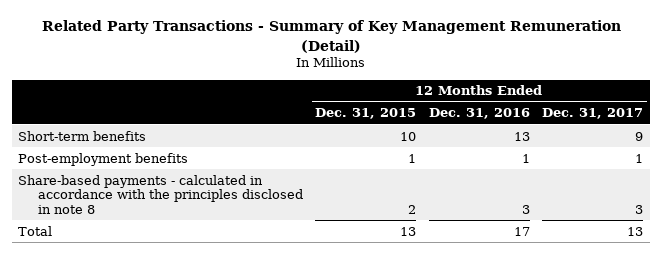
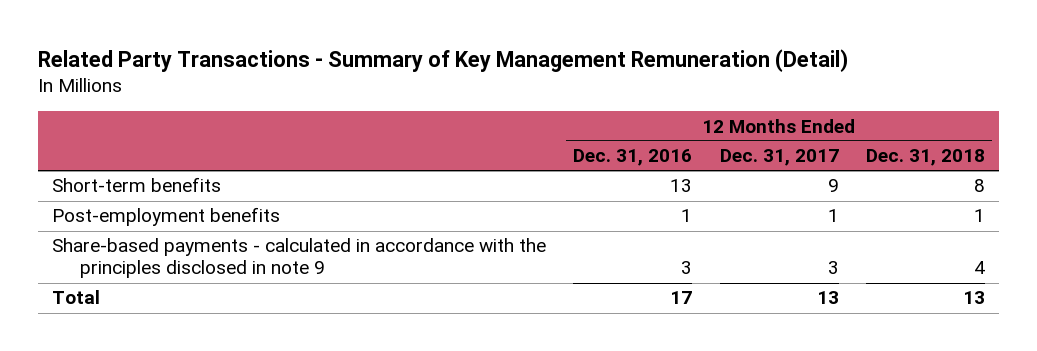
[315,108,417,120] Dec. 31, 2015 -> none
none -> [866,149,986,167] Dec. 31, 2018
[18,174,303,214] Share-based payments - calculated in accordance with the principles disclosed in note 8 -> [51,238,546,279] Share-based payments - calculated in accordance with the principles disclosed in note 9

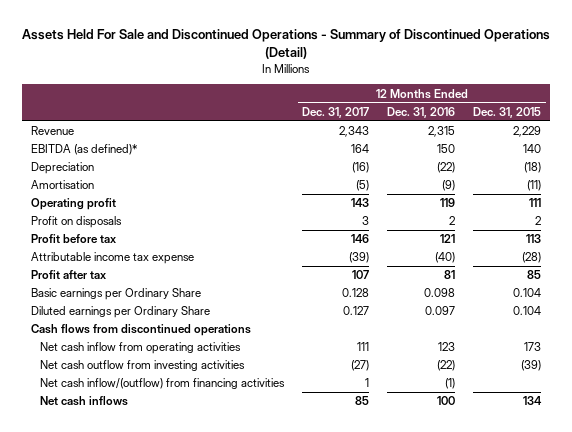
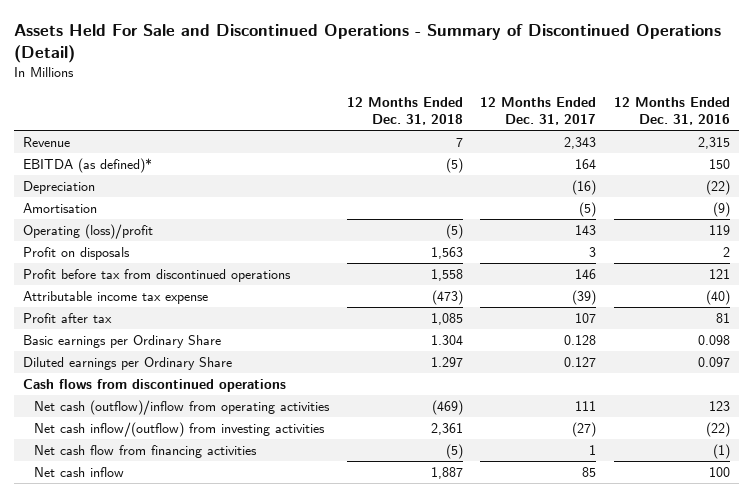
[473,106,542,118] Dec. 31, 2015 -> none
none -> [346,97,463,126] 12 Months Ended Dec. 31, 2018
[30,198,116,211] Operating profit -> [22,223,153,239] Operating (loss)/profit
[30,234,116,244] Profit before tax -> [22,268,291,282] Profit before tax from discontinued operations
[40,342,242,355] Net cash inflow from operating activities -> [33,399,330,415] Net cash (outflow)/inflow from operating activities
[40,360,246,372] Net cash outflow from investing activities -> [33,421,325,437] Net cash inflow/(outflow) from investing activities
[40,378,286,390] Net cash inflow/(outflow) from financing activities -> [33,444,257,458] Net cash flow from financing activities
[40,396,129,407] Net cash inflows -> [33,466,124,477] Net cash inflow

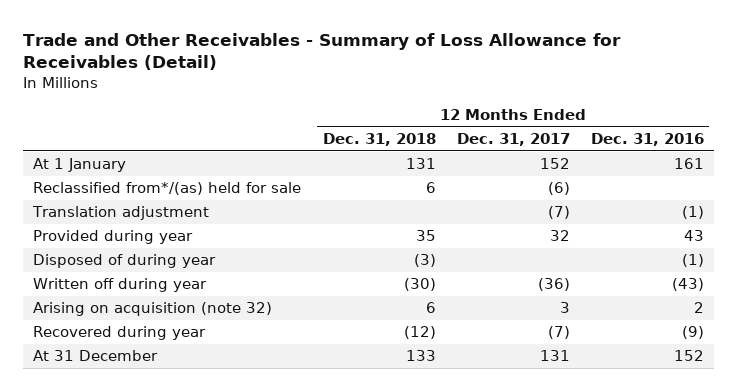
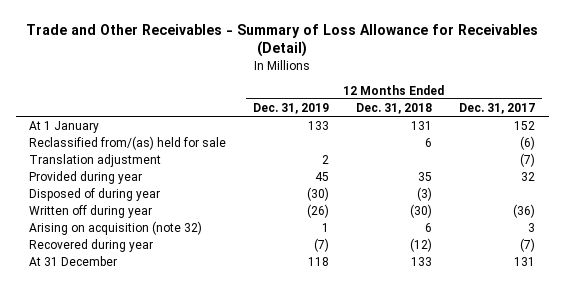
[590,133,704,147] Dec. 31, 2016 -> none
none -> [253,102,330,114] Dec. 31, 2019
[33,182,302,196] Reclassified from*/(as) held for sale -> [29,135,227,150] Reclassified from/(as) held for sale

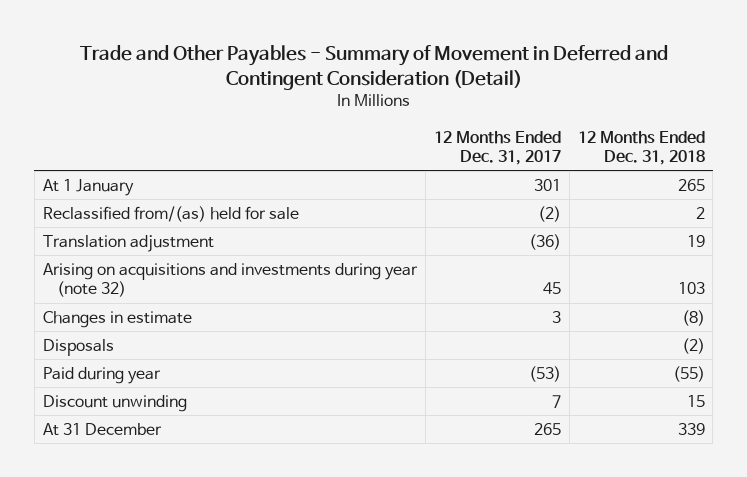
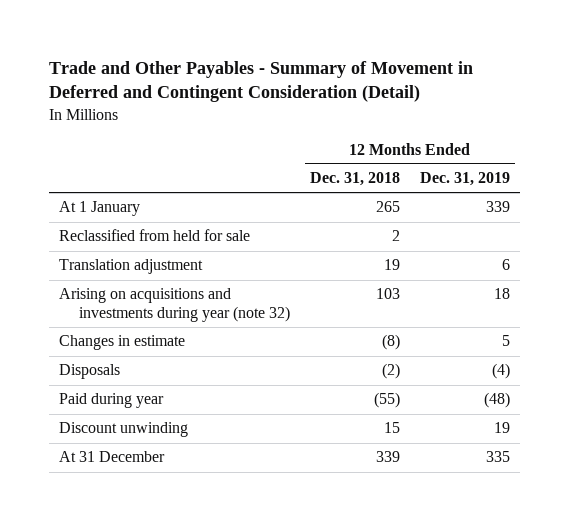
[433,130,561,165] 12 Months Ended Dec. 31, 2017 -> none
none -> [419,172,510,187] Dec. 31, 2019
[42,205,299,222] Reclassified from/(as) held for sale -> [59,229,251,242] Reclassified from held for sale

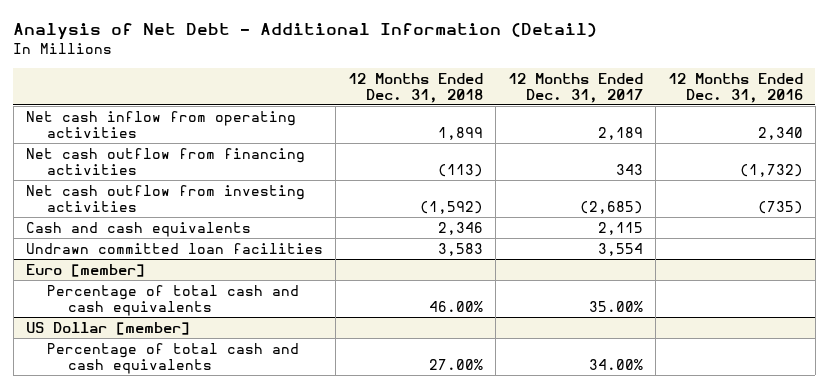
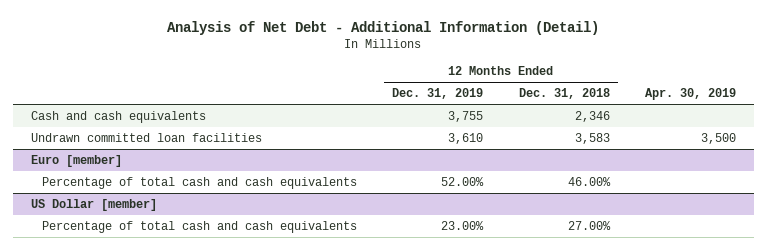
[507,72,643,103] 12 Months Ended Dec. 31, 2017 -> none
[667,72,803,103] 12 Months Ended Dec. 31, 2016 -> none
none -> [392,88,484,100] Dec. 31, 2019
none -> [644,88,736,101] Apr. 30, 2019
[25,110,296,138] Net cash inflow from operating activities -> none
[25,147,305,175] Net cash outflow from financing activities -> none
[25,184,305,212] Net cash outflow from investing activities -> none

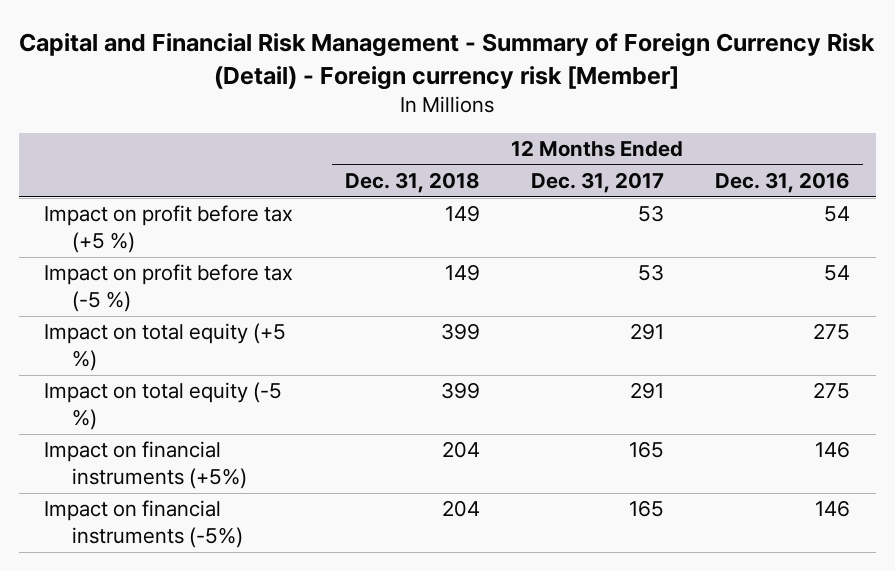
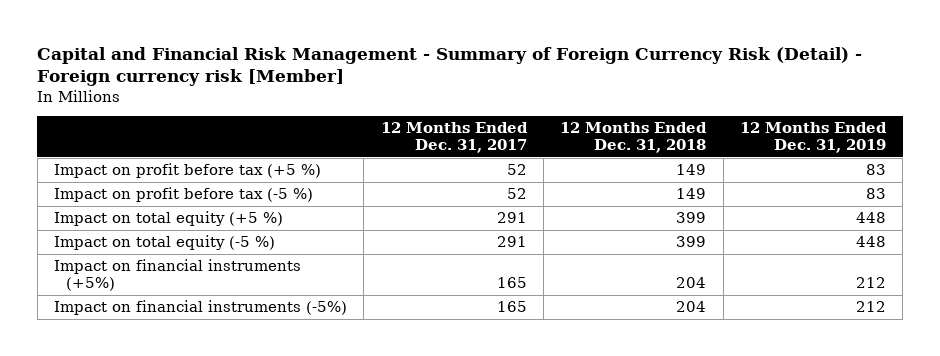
[715,172,851,194] Dec. 31, 2016 -> none
none -> [739,122,887,154] 12 Months Ended Dec. 31, 2019
[637,205,664,223] 53 -> [506,164,527,176] 52
[637,264,664,282] 53 -> [506,188,527,200] 52

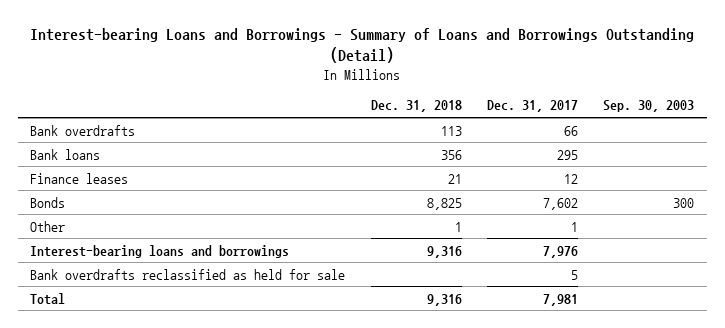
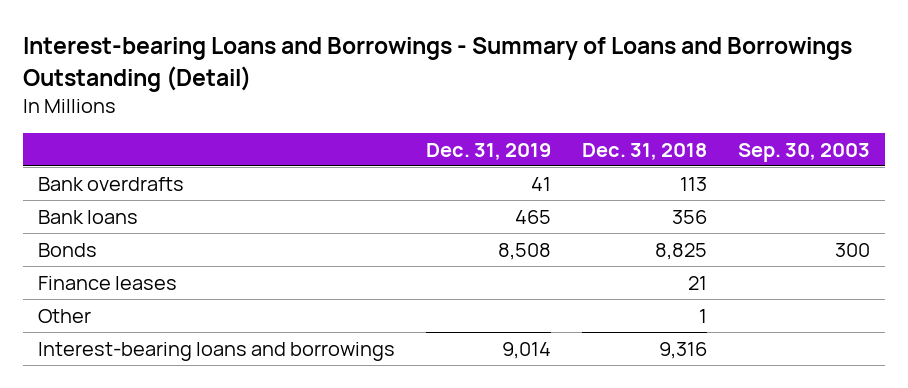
[486,100,578,113] Dec. 31, 2017 -> none
none -> [426,142,552,160] Dec. 31, 2019
[30,172,129,184] Finance leases -> [38,275,178,290] Finance leases
[30,268,346,280] Bank overdrafts reclassified as held for sale -> none
[30,292,66,305] Total -> none

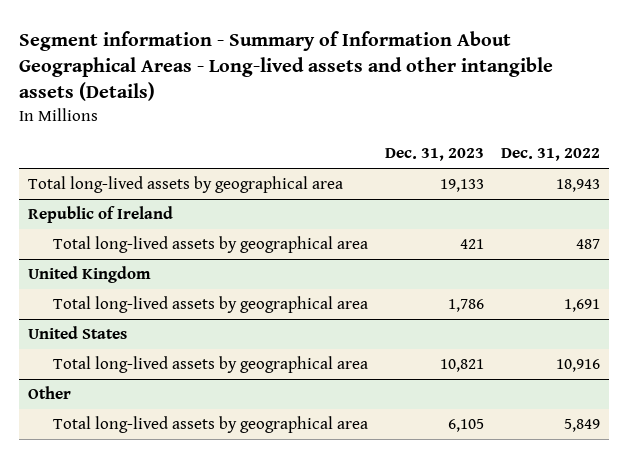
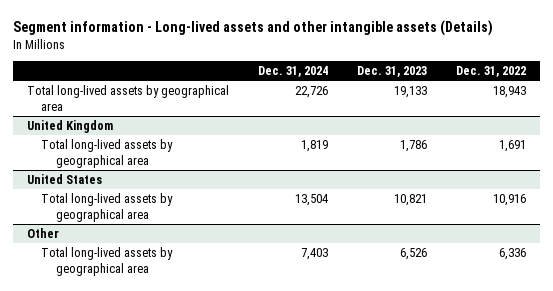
[19,30,554,101] Segment information - Summary of Information About Geographical Areas - Long-lived assets and other intangible assets (Details) -> [12,19,493,36] Segment information - Long-lived assets and other intangible assets (Details)
none -> [258,65,329,77] Dec. 31, 2024
[28,206,174,224] Republic of Ireland -> none
[53,236,369,254] Total long-lived assets by geographical area -> none
[448,419,485,433] 6,105 -> [399,247,427,260] 6,526
[564,419,601,433] 5,849 -> [498,247,526,260] 6,336

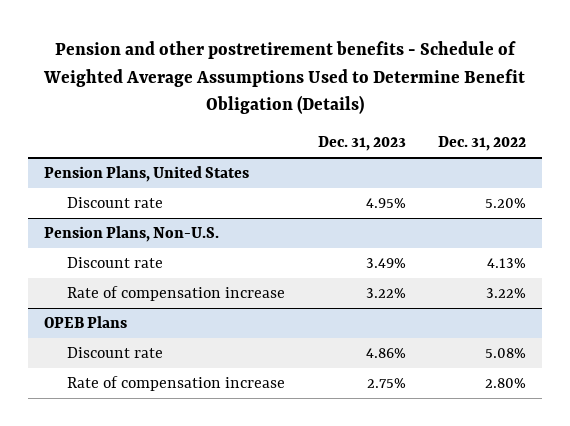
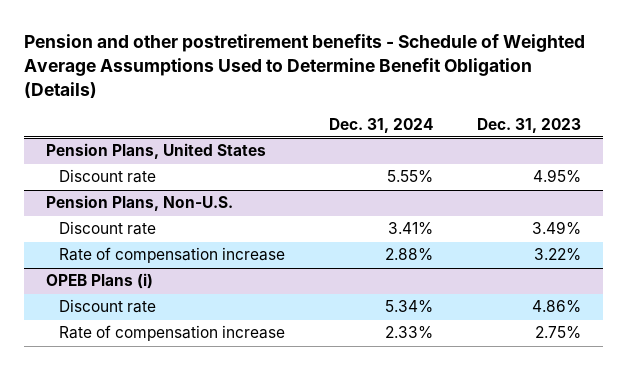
[437,136,526,152] Dec. 31, 2022 -> none
none -> [329,117,434,133] Dec. 31, 2024
[44,316,128,329] OPEB Plans -> [45,273,153,290] OPEB Plans (i)

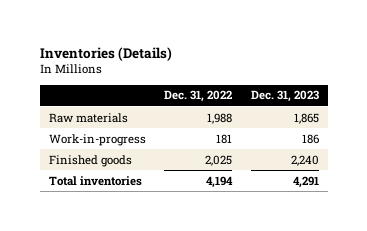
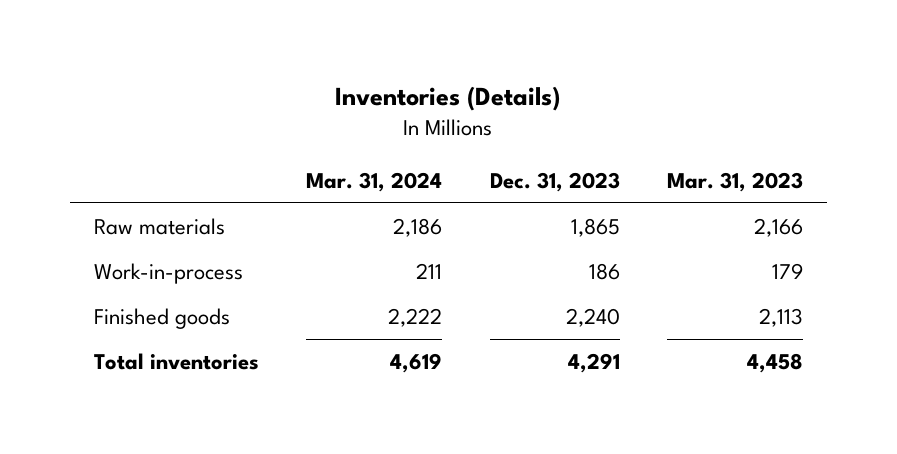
[164,90,233,103] Dec. 31, 2022 -> none
none -> [306,171,443,192] Mar. 31, 2024
none -> [667,171,804,192] Mar. 31, 2023
[48,133,146,146] Work-in-progress -> [93,262,243,284] Work-in-process

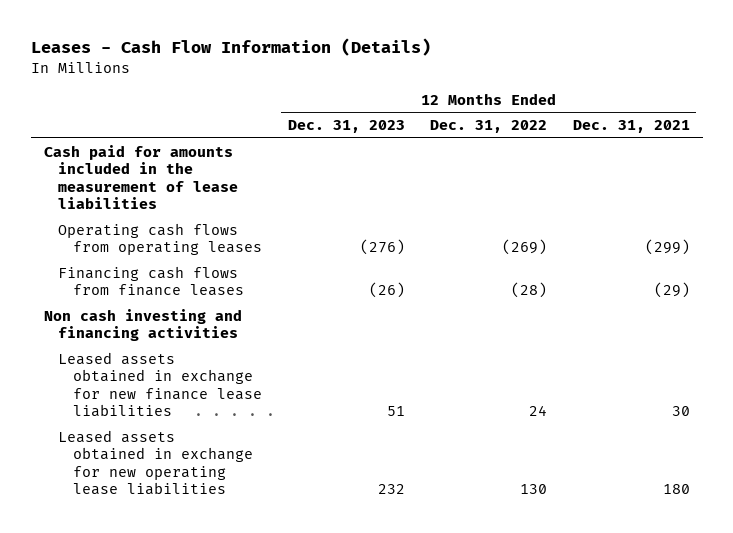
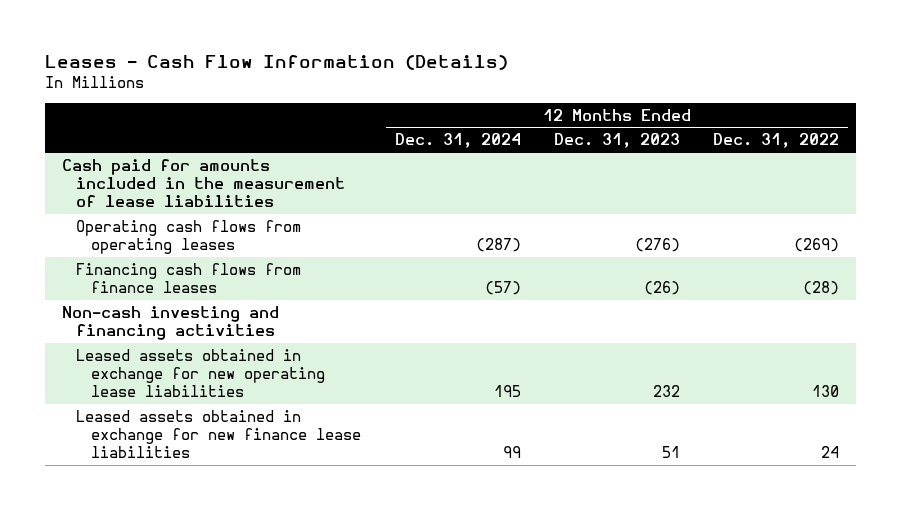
[572,119,690,133] Dec. 31, 2021 -> none
none -> [394,133,521,149] Dec. 31, 2024
[43,308,242,342] Non cash investing and financing activities -> [61,305,279,341] Non-cash investing and financing activities
[58,351,263,418] Leased assets obtained in exchange for new finance lease liabilities -> [76,409,362,459] Leased assets obtained in exchange for new finance lease liabilities

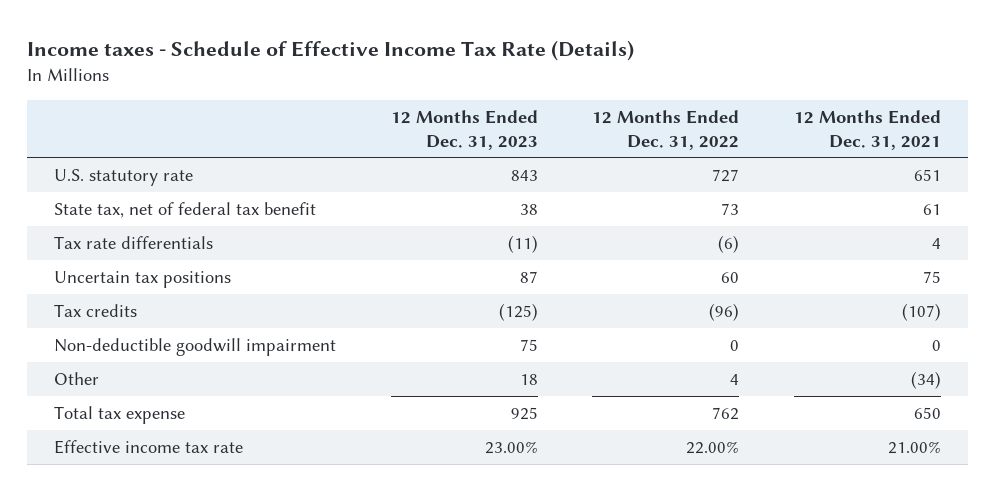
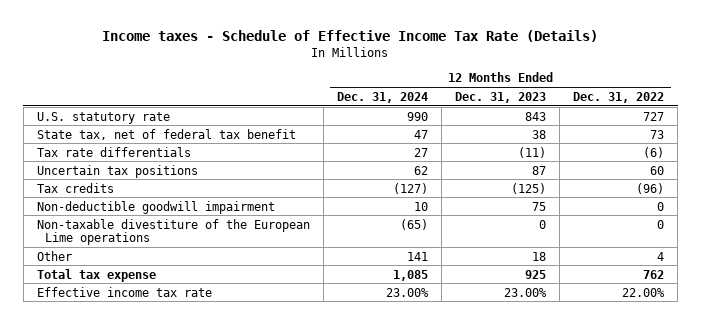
[793,109,941,150] 12 Months Ended Dec. 31, 2021 -> none
none -> [336,91,428,103] Dec. 31, 2024
none -> [36,218,310,246] Non-taxable divestiture of the European Lime operations

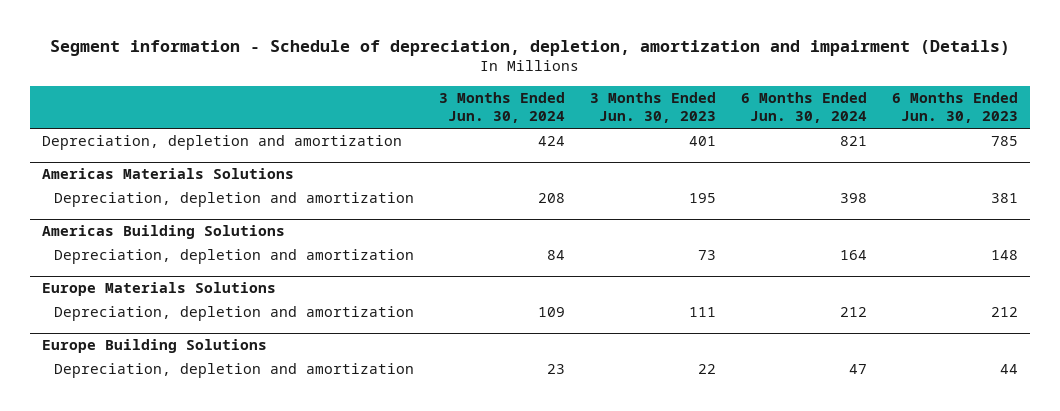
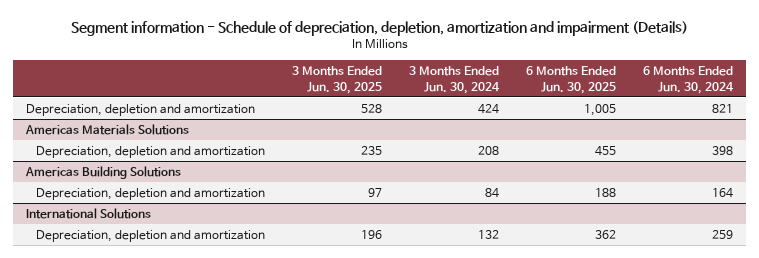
[589,92,716,124] 3 Months Ended Jun. 30, 2023 -> none
[891,92,1018,124] 6 Months Ended Jun. 30, 2023 -> none
none -> [292,66,383,94] 3 Months Ended Jun. 30, 2025
none -> [526,66,617,94] 6 Months Ended Jun. 30, 2025
[42,282,277,297] Europe Materials Solutions -> none
[42,339,268,354] Europe Building Solutions -> none
[53,363,414,379] Depreciation, depletion and amortization -> none
none -> [26,207,152,219] International Solutions
[537,307,565,318] 109 -> [478,229,500,239] 132
[839,307,867,318] 212 -> [711,229,733,239] 259

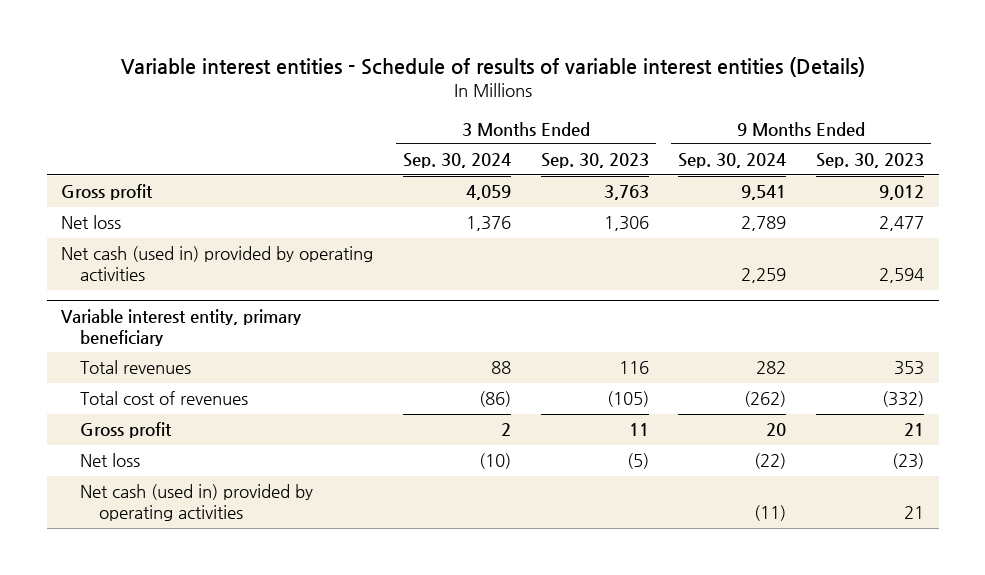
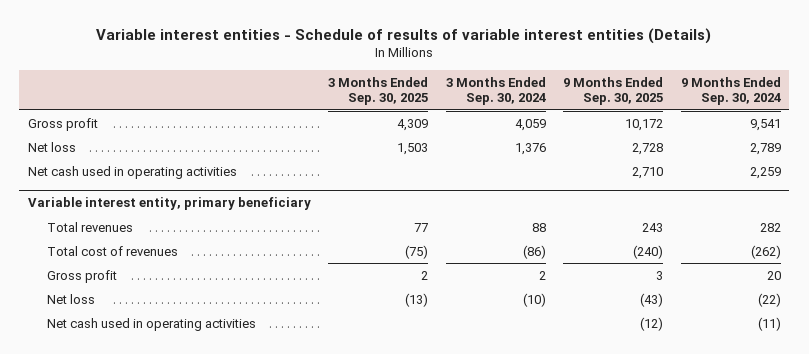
[540,153,649,169] Sep. 30, 2023 -> none
[816,153,925,169] Sep. 30, 2023 -> none
none -> [328,76,429,106] 3 Months Ended Sep. 30, 2025
none -> [563,76,664,106] 9 Months Ended Sep. 30, 2025
[61,246,374,282] Net cash (used in) provided by operating activities -> [28,165,238,179] Net cash used in operating activities
[80,484,314,522] Net cash (used in) provided by operating activities -> [47,317,257,331] Net cash used in operating activities

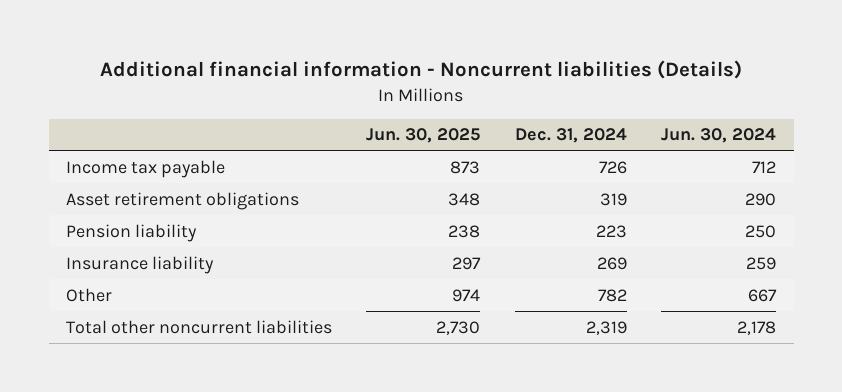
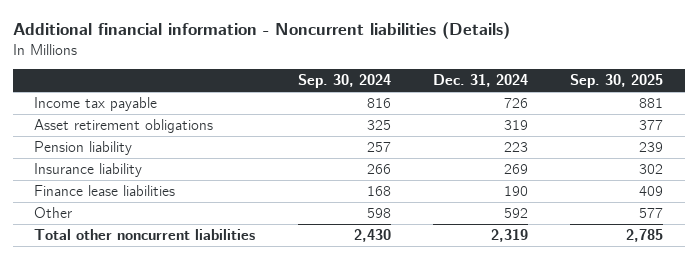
[366,128,481,144] Jun. 30, 2025 -> none
[661,128,777,144] Jun. 30, 2024 -> none
none -> [297,74,391,89] Sep. 30, 2024
none -> [570,74,664,89] Sep. 30, 2025
none -> [34,185,176,197] Finance lease liabilities
[597,288,627,302] 782 -> [503,208,528,219] 592

